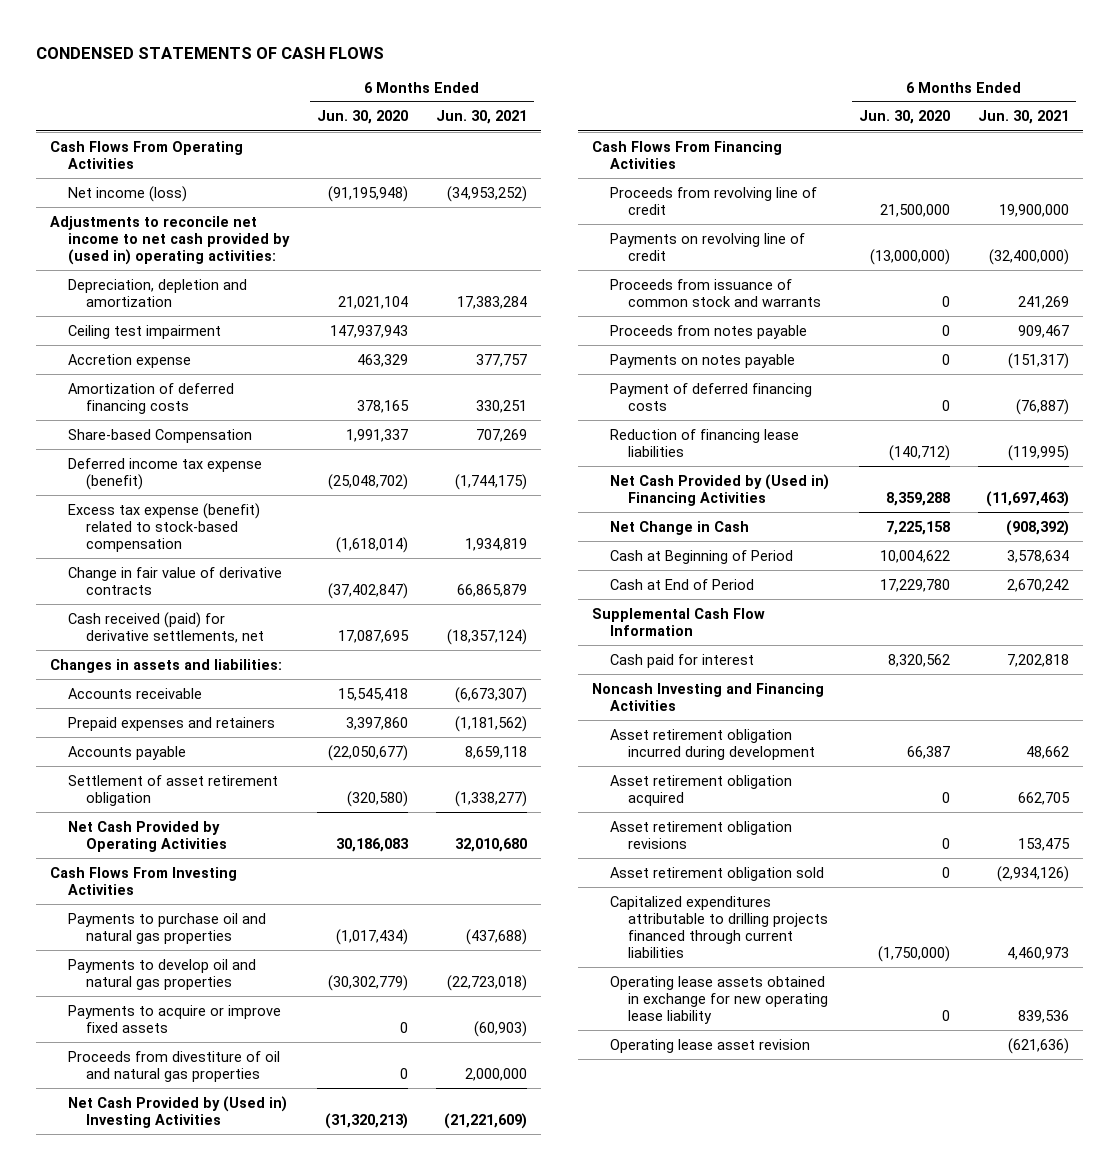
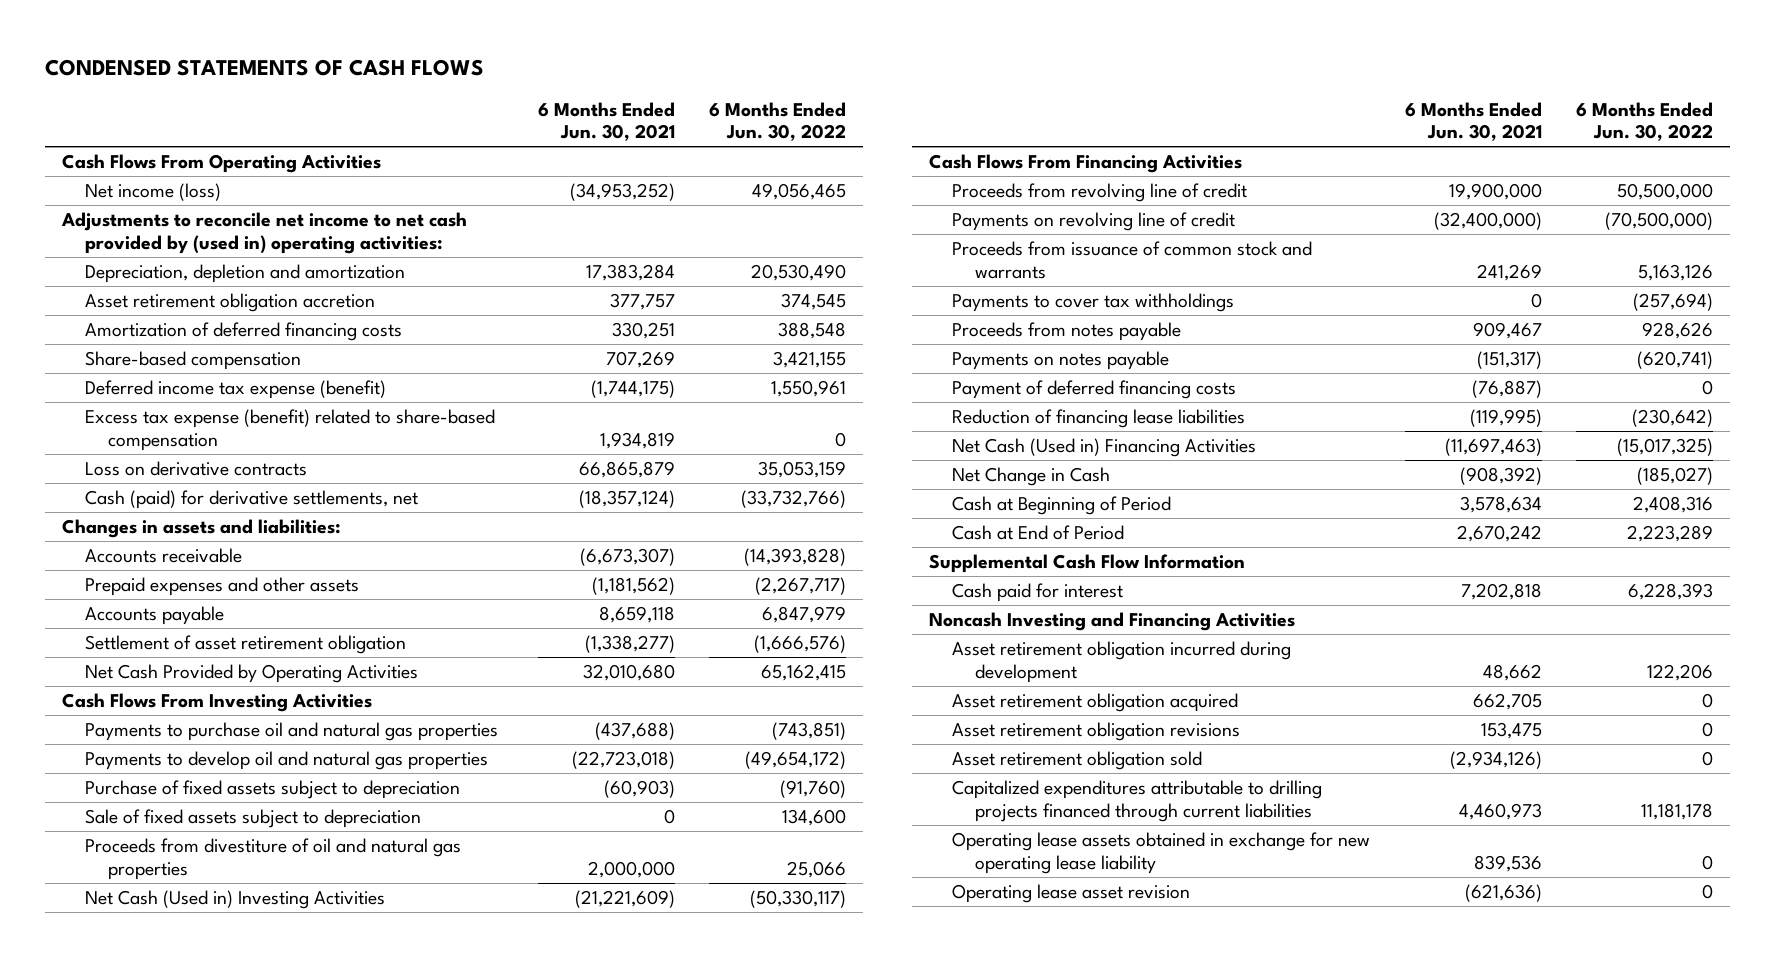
[317,110,409,125] Jun. 30, 2020 -> none
none -> [709,101,847,142] 6 Months Ended Jun. 30, 2022
[68,324,222,339] Ceiling test impairment -> none
[68,353,192,368] Accretion expense -> [85,292,376,312] Asset retirement obligation accretion
[68,428,253,443] Share-based Compensation -> [85,350,302,370] Share-based compensation
[68,502,261,552] Excess tax expense (benefit) related to stock-based compensation -> [85,408,496,451] Excess tax expense (benefit) related to share-based compensation
[68,566,283,595] Change in fair value of derivative contracts -> [85,460,308,476] Loss on derivative contracts
[68,611,265,643] Cash received (paid) for derivative settlements, net -> [85,489,419,509] Cash (paid) for derivative settlements, net
[68,716,276,731] Prepaid expenses and retainers -> [85,576,360,596] Prepaid expenses and other assets
[68,1004,282,1033] Payments to acquire or improve fixed assets -> [85,779,461,799] Purchase of fixed assets subject to depreciation
none -> [85,808,422,828] Sale of fixed assets subject to depreciation
[68,1095,288,1128] Net Cash Provided by (Used in) Investing Activities -> [85,889,386,909] Net Cash (Used in) Investing Activities
none -> [951,292,1234,312] Payments to cover tax withholdings
[610,473,830,506] Net Cash Provided by (Used in) Financing Activities -> [951,437,1256,457] Net Cash (Used in) Financing Activities

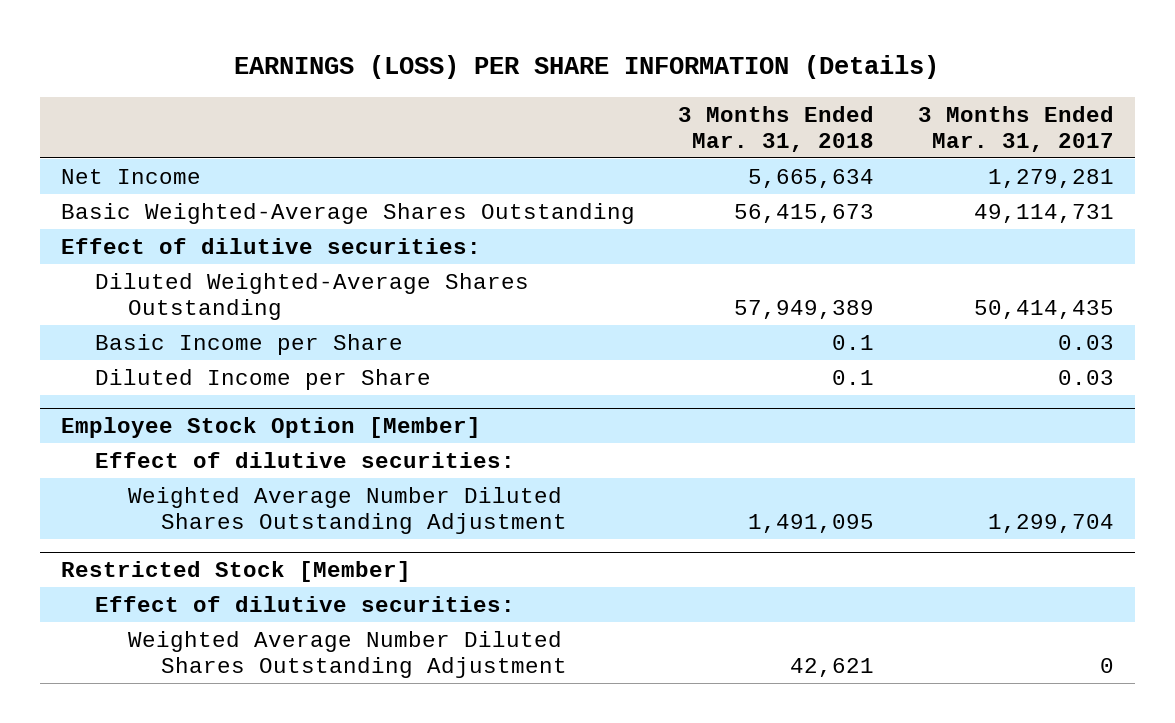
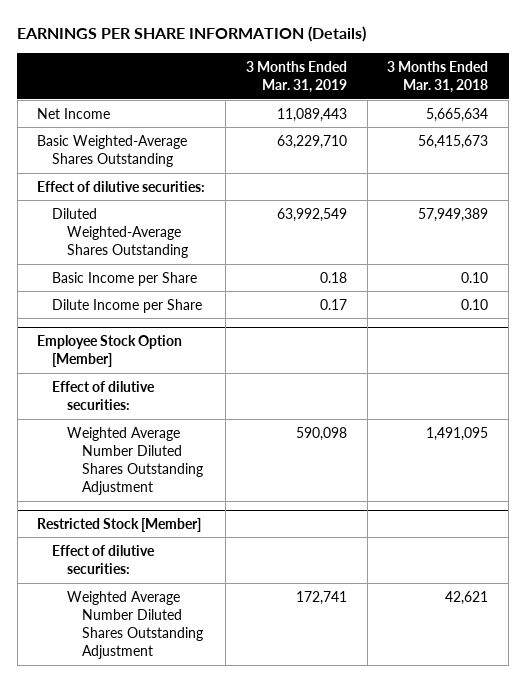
[234,55,940,80] EARNINGS (LOSS) PER SHARE INFORMATION (Details) -> [17,25,367,42] EARNINGS PER SHARE INFORMATION (Details)
[917,105,1114,152] 3 Months Ended Mar. 31, 2017 -> none
none -> [245,60,347,93] 3 Months Ended Mar. 31, 2019
[832,334,875,350] 0.1 -> [461,271,489,283] 0.10
[94,368,431,390] Diluted Income per Share -> [52,298,203,313] Dilute Income per Share
[832,369,875,385] 0.1 -> [461,298,489,310] 0.10

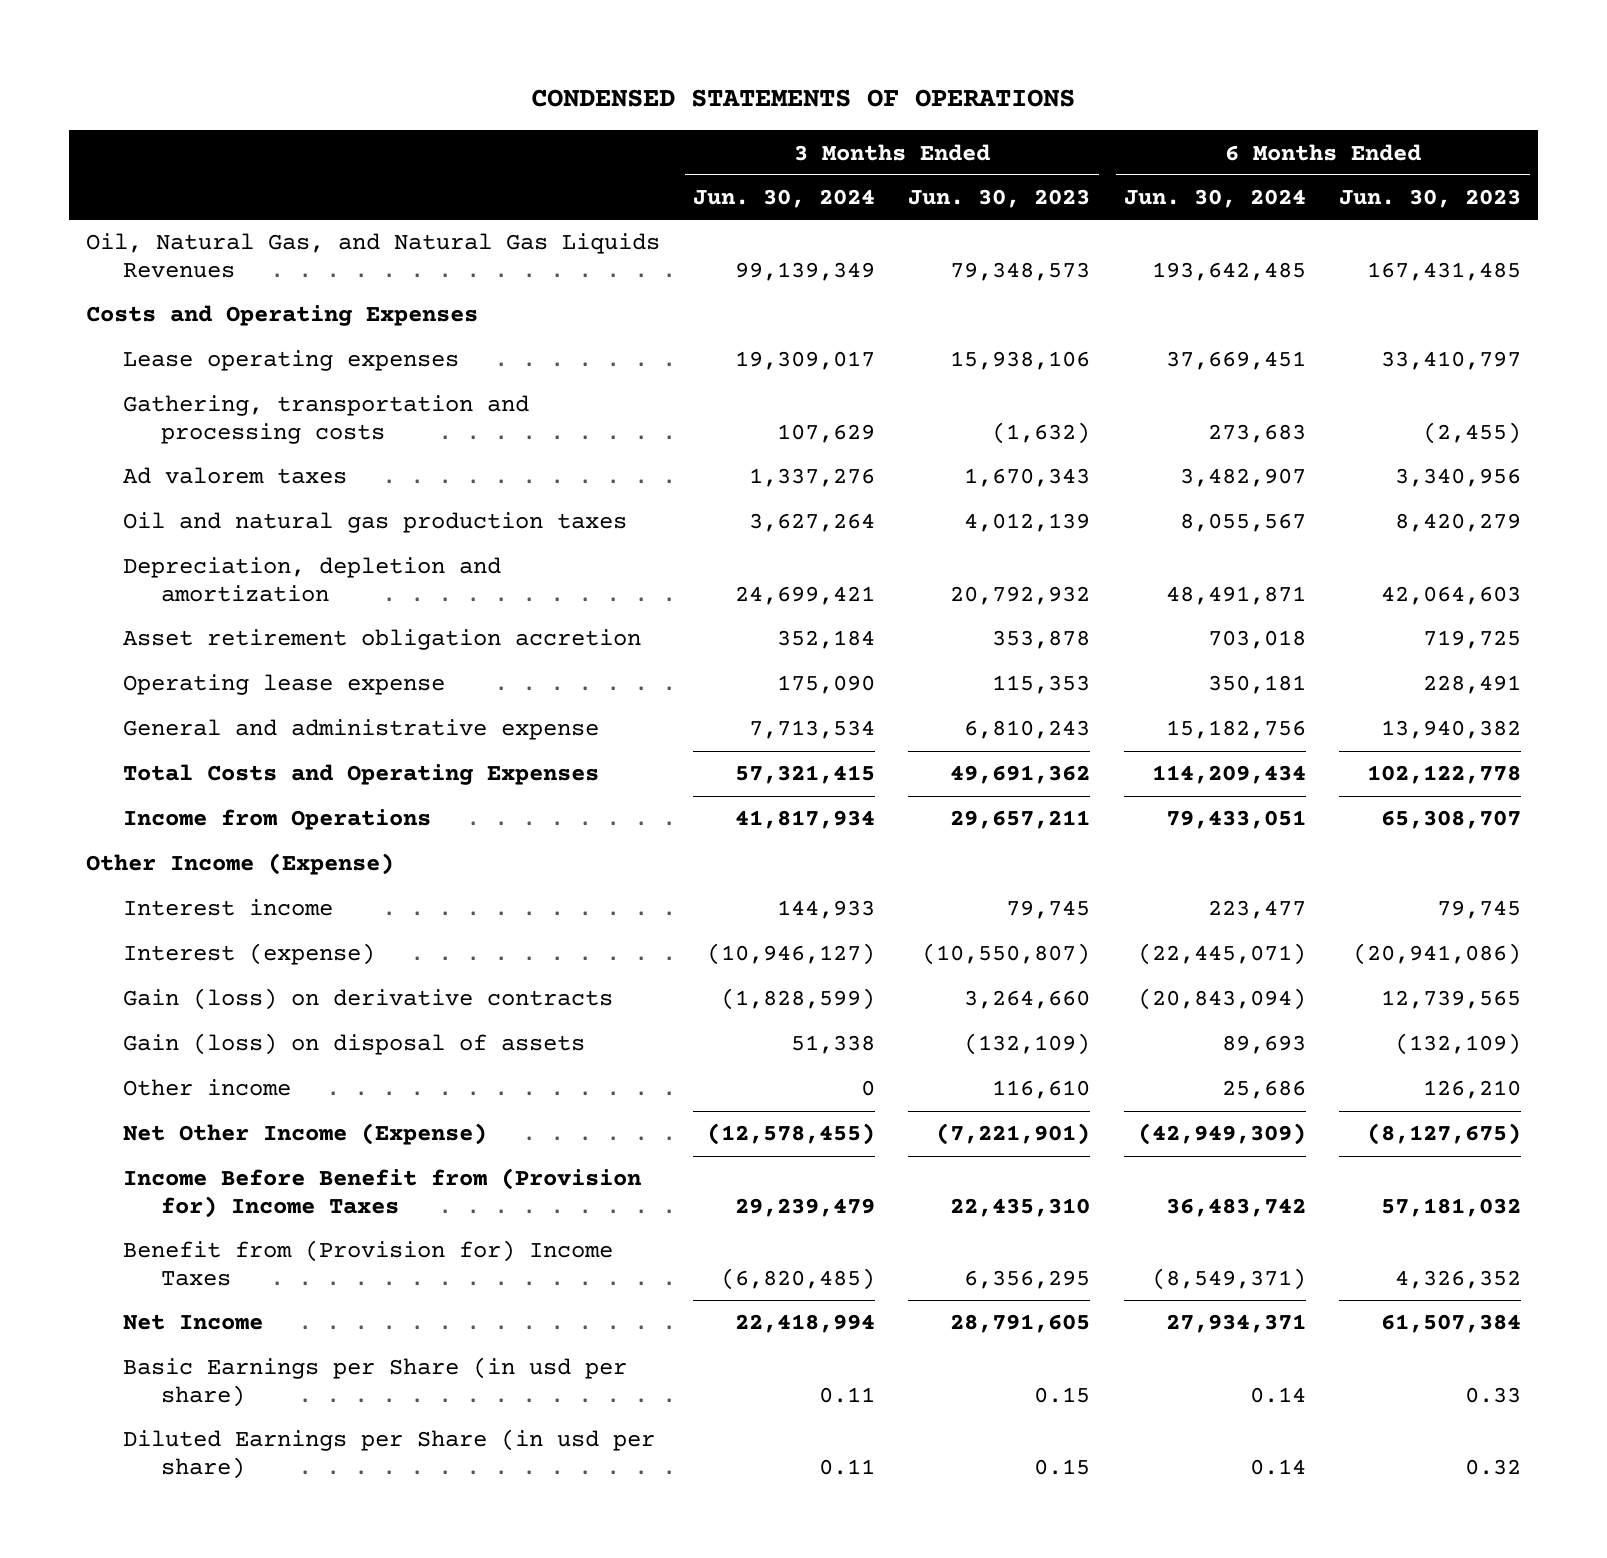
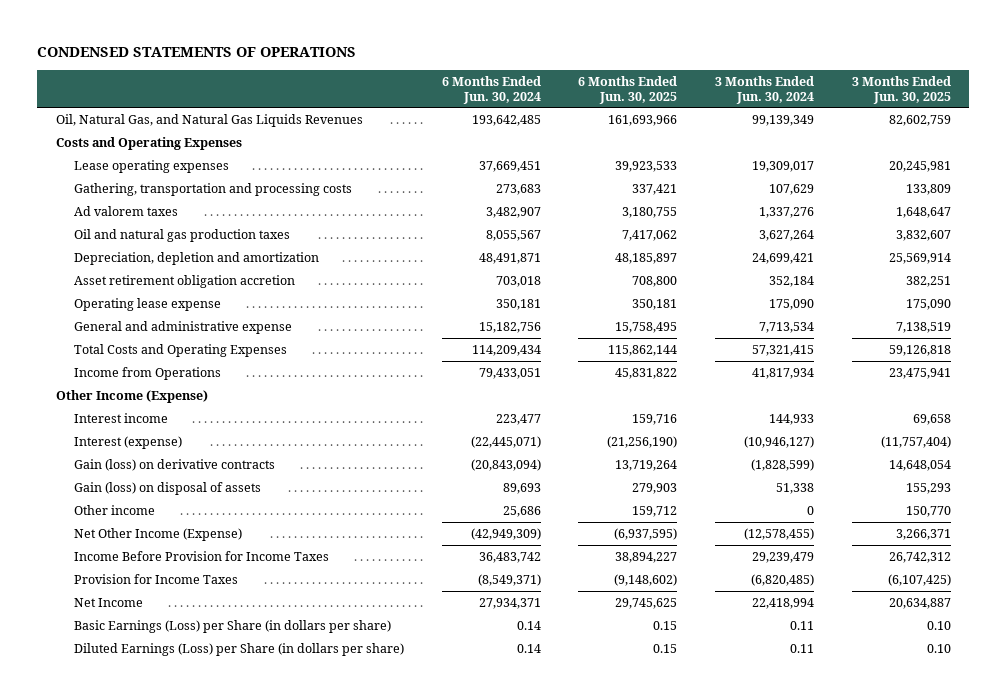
[908,189,1091,209] Jun. 30, 2023 -> none
[1339,189,1522,209] Jun. 30, 2023 -> none
none -> [578,75,678,104] 6 Months Ended Jun. 30, 2025
none -> [851,75,951,104] 3 Months Ended Jun. 30, 2025
[123,1168,643,1219] Income Before Benefit from (Provision for) Income Taxes -> [73,550,329,561] Income Before Provision for Income Taxes
[123,1240,614,1287] Benefit from (Provision for) Income Taxes -> [73,573,238,584] Provision for Income Taxes
[123,1357,628,1408] Basic Earnings per Share (in usd per share) -> [73,619,391,633] Basic Earnings (Loss) per Share (in dollars per share)
[123,1429,656,1480] Diluted Earnings per Share (in usd per share) -> [73,642,404,656] Diluted Earnings (Loss) per Share (in dollars per share)

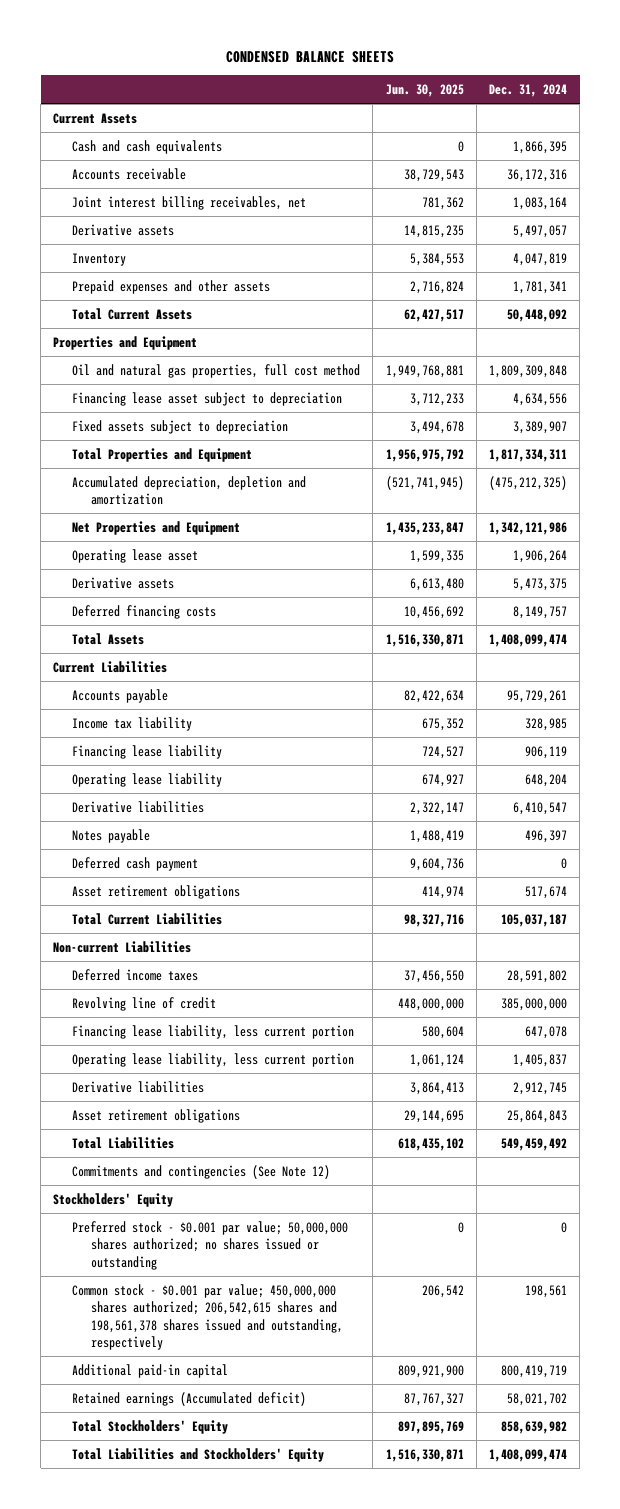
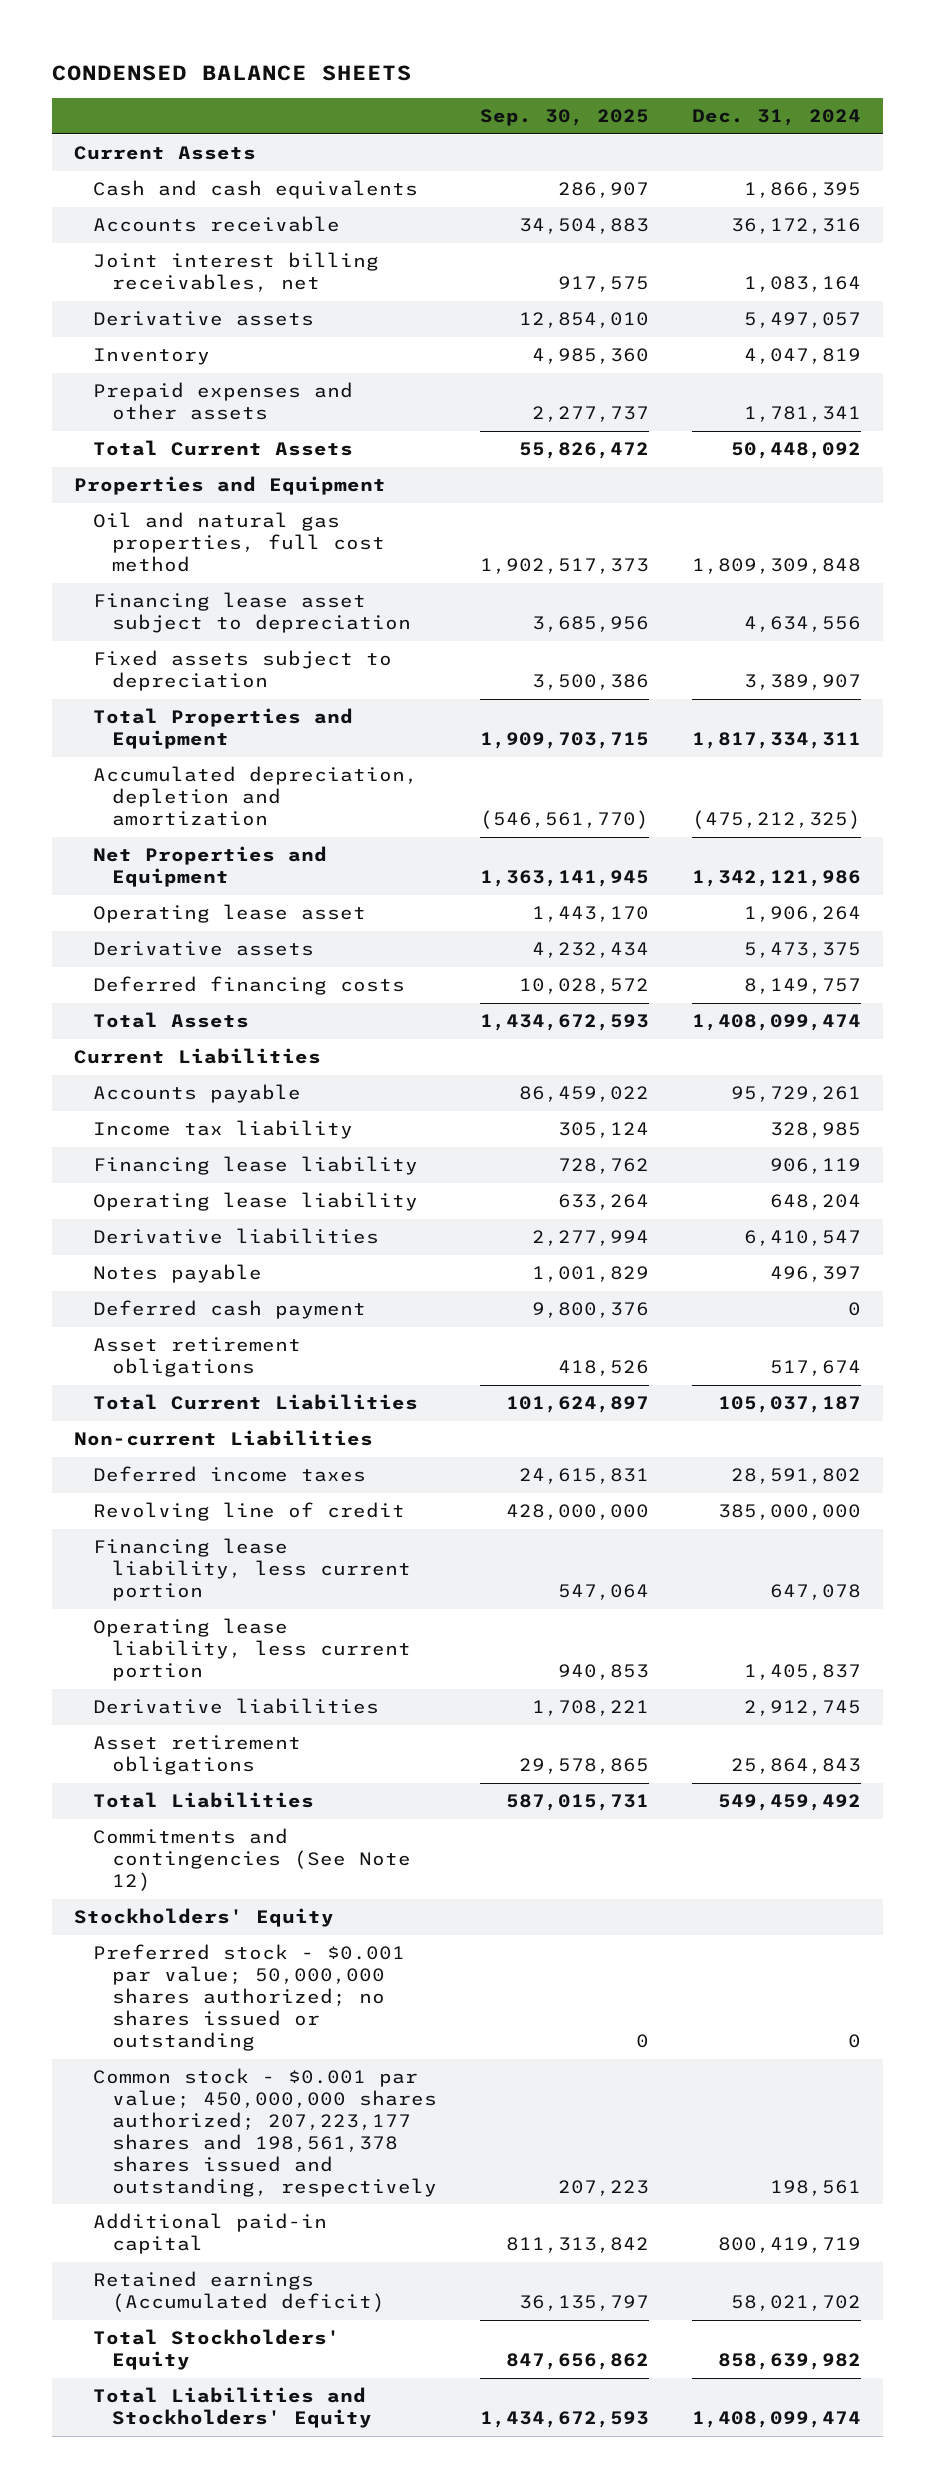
[385,84,464,98] Jun. 30, 2025 -> none
none -> [480,109,650,127] Sep. 30, 2025
[72,1283,343,1351] Common stock - $0.001 par value; 450,000,000 shares authorized; 206,542,615 shares and 198,561,378 shares issued and outstanding, respectively -> [92,2068,438,2197] Common stock - $0.001 par value; 450,000,000 shares authorized; 207,223,177 shares and 198,561,378 shares issued and outstanding, respectively

